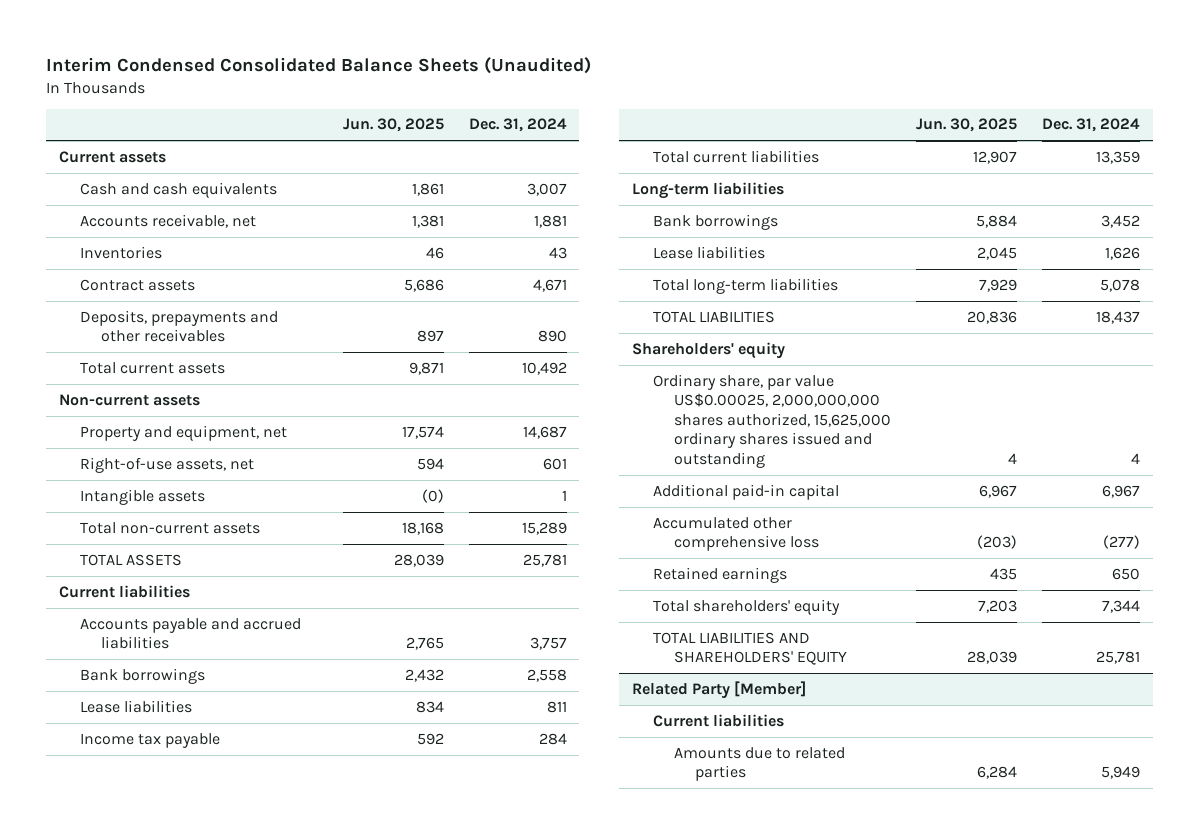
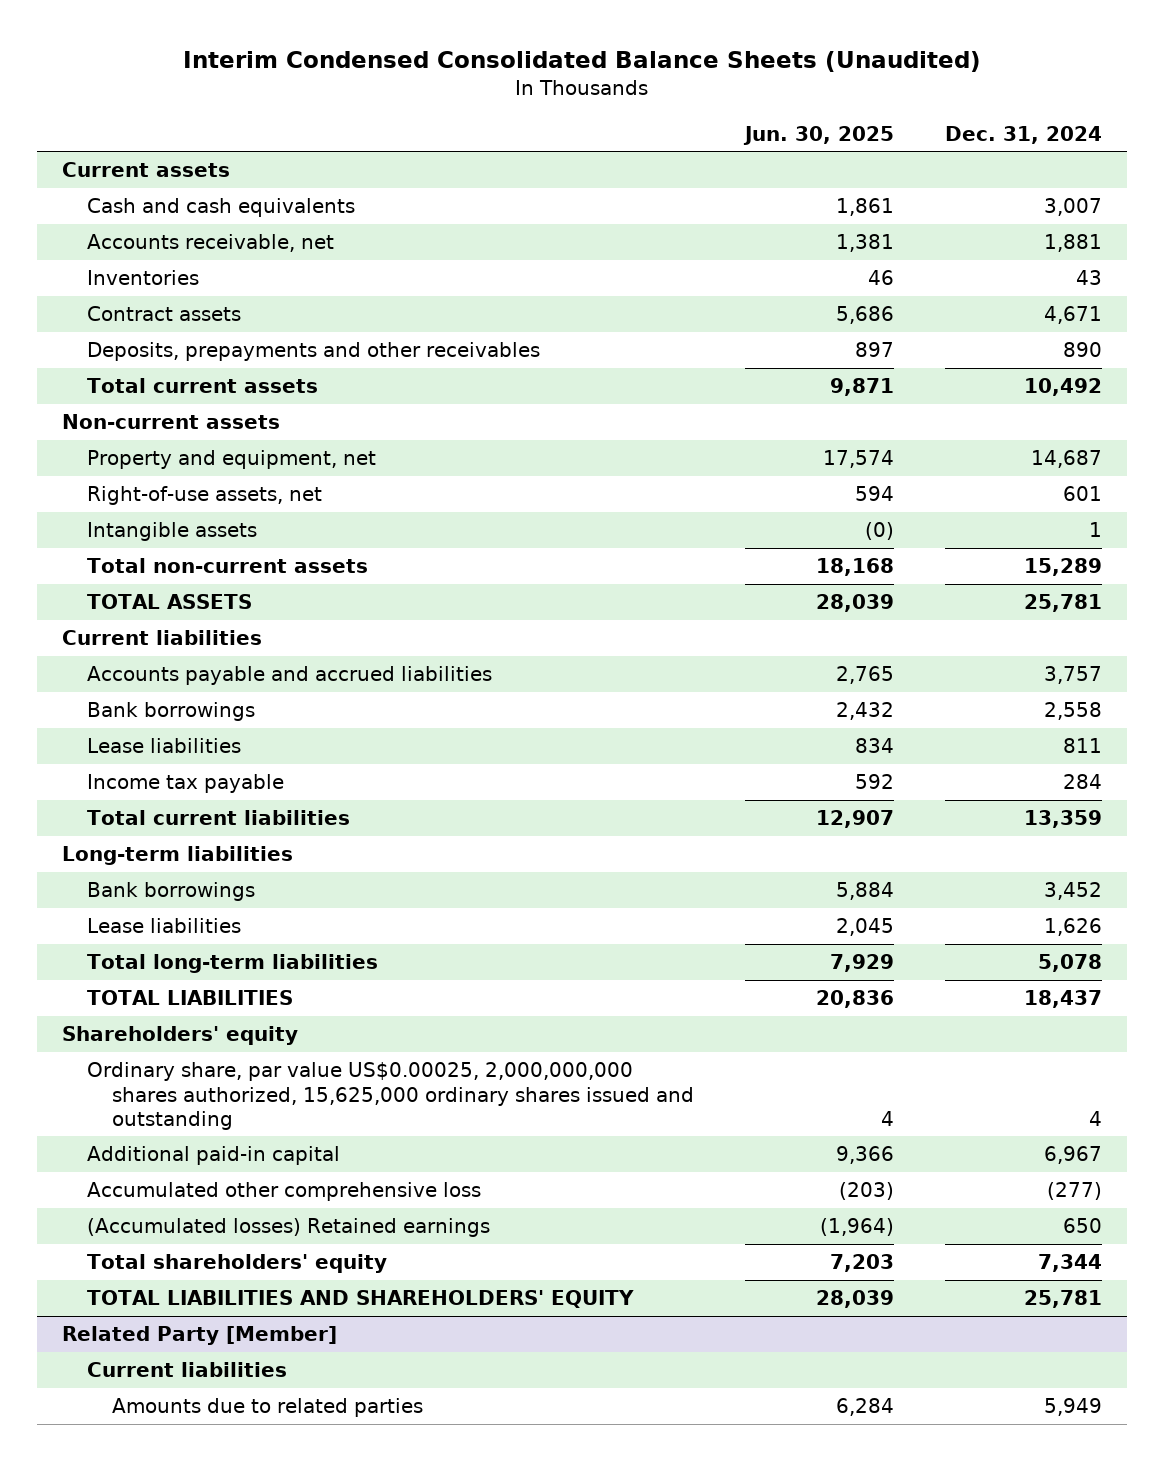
[979,484,1018,498] 6,967 -> [835,1146,894,1165] 9,366
[652,566,787,583] Retained earnings -> [87,1218,491,1238] (Accumulated losses) Retained earnings
[990,567,1018,580] 435 -> [819,1218,894,1237] (1,964)

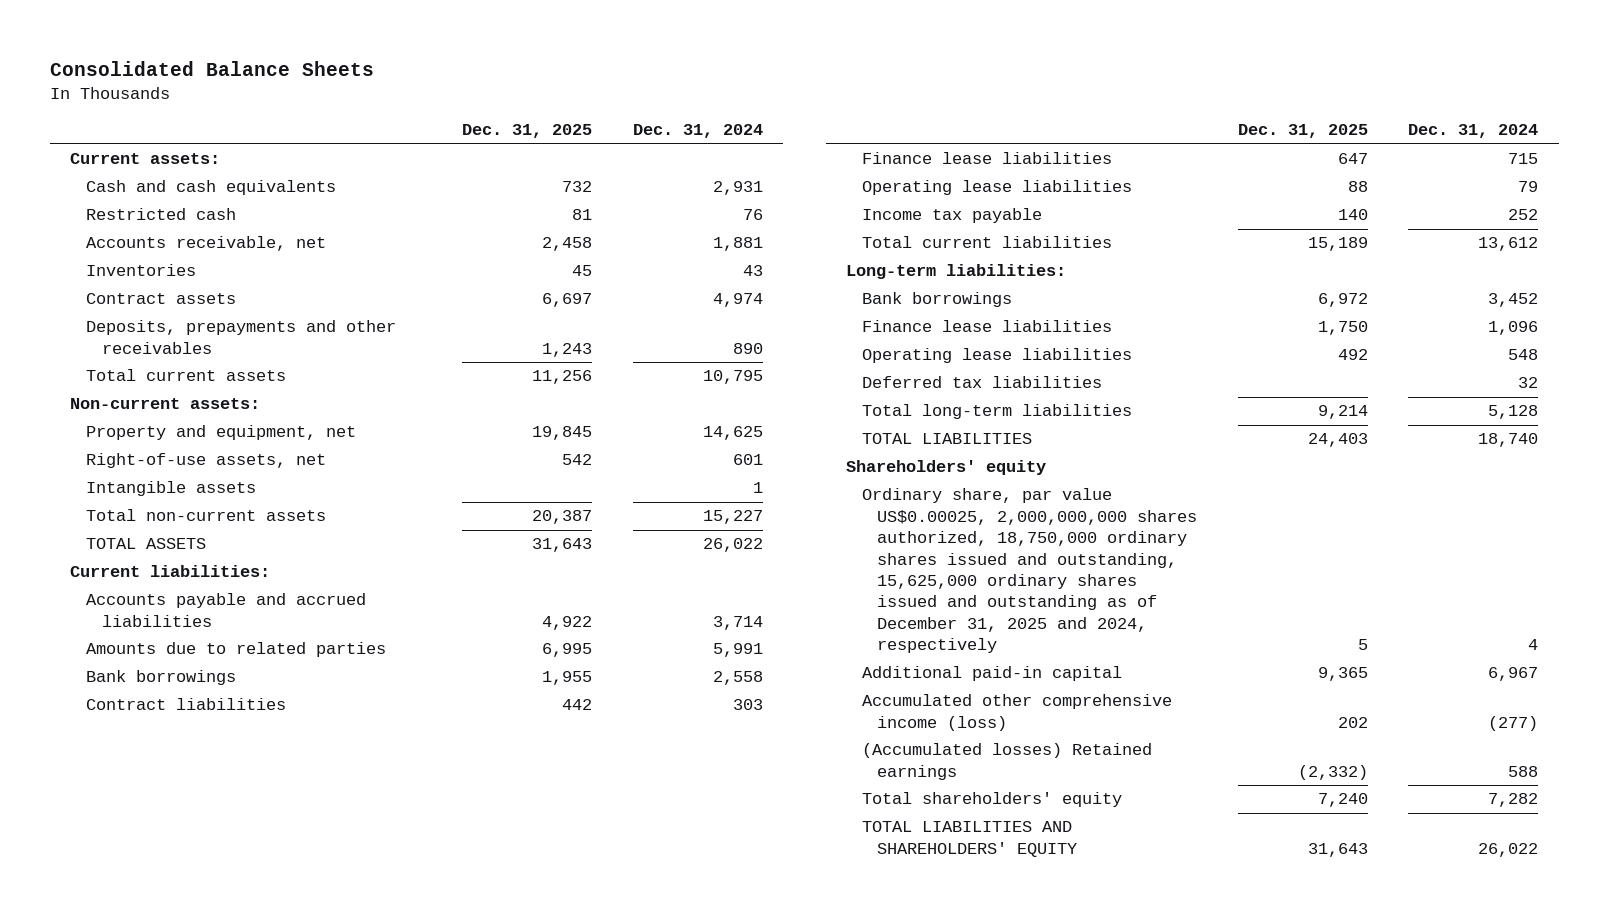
[182,50,981,72] Interim Condensed Consolidated Balance Sheets (Unaudited) -> [50,61,375,77] Consolidated Balance Sheets
[742,125,894,145] Jun. 30, 2025 -> none
none -> [462,124,593,139] Dec. 31, 2025
[62,162,231,178] Current assets -> [70,153,221,165] Current assets:
[1043,198,1102,217] 3,007 -> [712,181,763,196] 2,931
none -> [86,208,237,221] Restricted cash
[1043,306,1102,325] 4,671 -> [712,293,763,308] 4,974
[1023,378,1102,397] 10,492 -> [702,370,763,385] 10,795
[62,414,281,430] Non-current assets -> [70,398,261,410] Non-current assets:
[1030,450,1102,469] 14,687 -> [702,426,763,441] 14,625
[1023,558,1102,577] 15,289 -> [702,510,763,525] 15,227
[1023,594,1102,613] 25,781 -> [702,538,763,553] 26,022
[62,630,263,646] Current liabilities -> [70,565,271,578] Current liabilities:
[1043,666,1102,685] 3,757 -> [712,615,763,630] 3,714
none -> [86,642,387,658] Amounts due to related parties
none -> [86,698,287,711] Contract liabilities
none -> [861,152,1112,165] Finance lease liabilities
[87,738,242,754] Lease liabilities -> [861,180,1132,196] Operating lease liabilities
[1062,738,1102,754] 811 -> [1518,181,1539,193] 79
[1062,774,1102,790] 284 -> [1508,209,1539,221] 252
[1023,810,1102,829] 13,359 -> [1478,237,1539,252] 13,612
[62,846,294,866] Long-term liabilities -> [845,264,1066,280] Long-term liabilities:
none -> [861,320,1112,333] Finance lease liabilities
[87,918,242,934] Lease liabilities -> [861,348,1132,364] Operating lease liabilities
[1043,918,1102,937] 1,626 -> [1508,349,1539,361] 548
none -> [861,376,1102,389] Deferred tax liabilities
[1037,954,1102,973] 5,078 -> [1488,405,1539,420] 5,128
[1023,990,1102,1009] 18,437 -> [1478,433,1539,448] 18,740
[87,1062,694,1130] Ordinary share, par value US$0.00025, 2,000,000,000 shares authorized, 15,625,000 ordinary shares issued and outstanding -> [861,488,1198,654] Ordinary share, par value US$0.00025, 2,000,000,000 shares authorized, 18,750,000 ordinary shares issued and outstanding, 15,625,000 ordinary shares issued and outstanding as of December 31, 2025 and 2024, respectively
[62,1326,338,1346] Related Party [Member] -> none
[87,1362,288,1378] Current liabilities -> none
[111,1398,423,1418] Amounts due to related parties -> none
[87,1182,482,1202] Accumulated other comprehensive loss -> [861,694,1172,731] Accumulated other comprehensive income (loss)
[1062,1218,1102,1234] 650 -> [1508,765,1539,777] 588
[1037,1254,1102,1273] 7,344 -> [1488,793,1539,808] 7,282
[1023,1290,1102,1309] 25,781 -> [1478,842,1539,857] 26,022

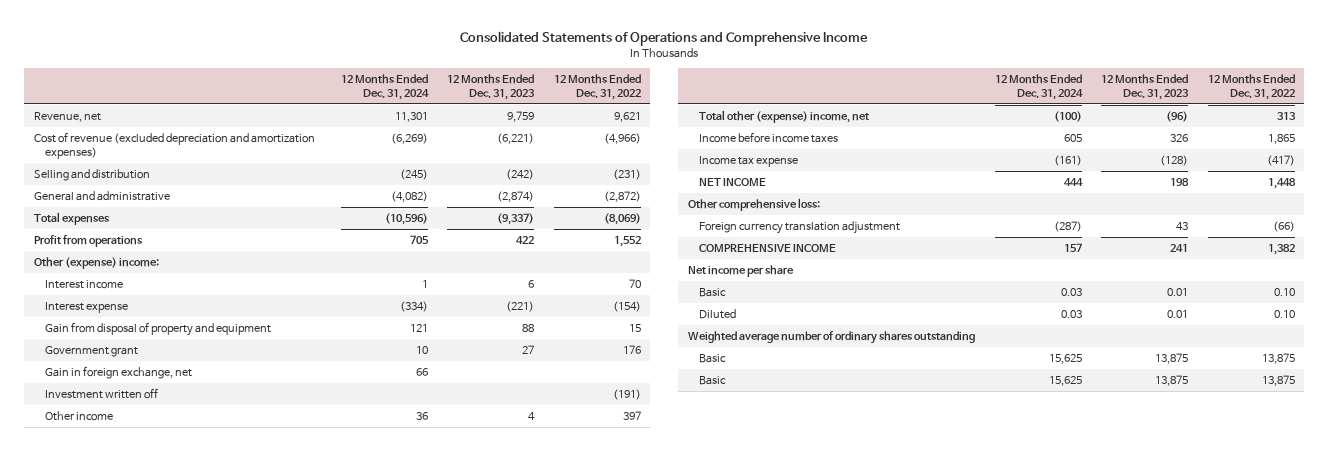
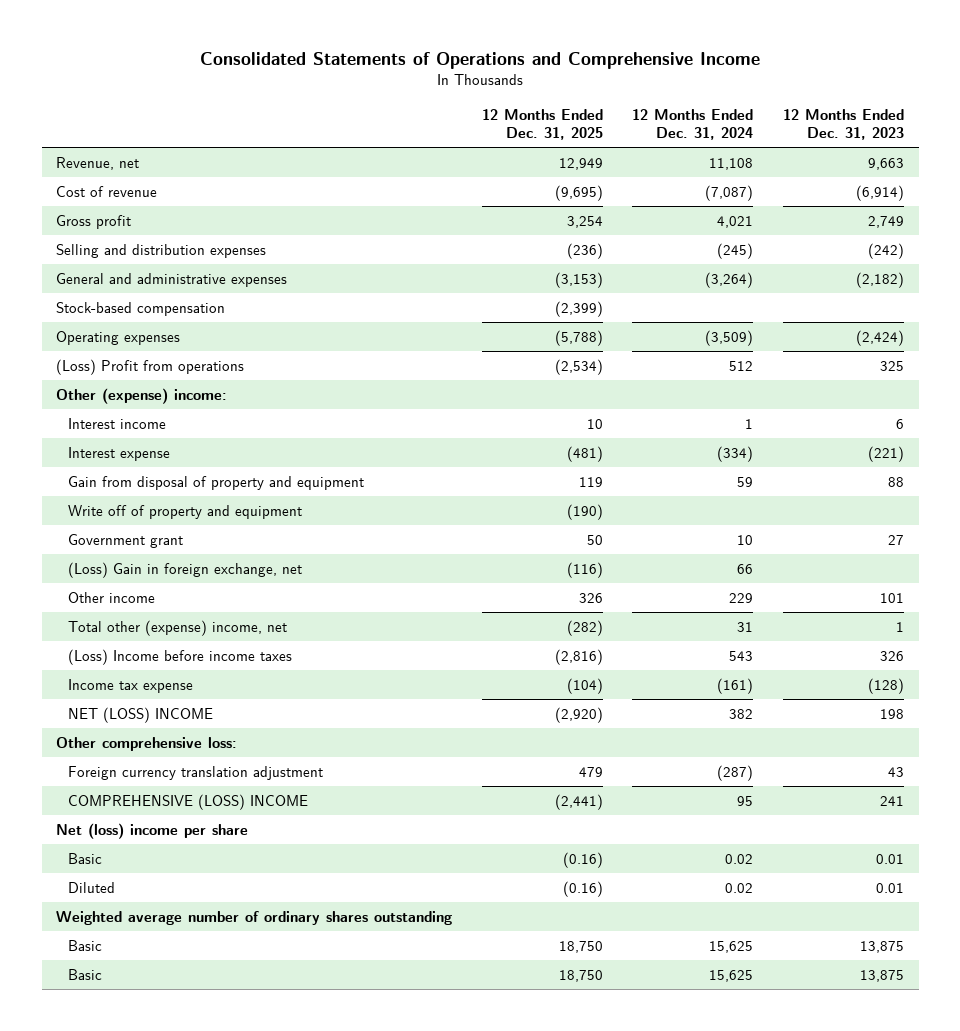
[553,73,641,100] 12 Months Ended Dec. 31, 2022 -> none
none -> [481,109,603,140] 12 Months Ended Dec. 31, 2025
[33,212,110,226] Total expenses -> none
[394,112,428,123] 11,301 -> [709,157,754,170] 11,108
[507,111,535,123] 9,759 -> [867,157,904,170] 9,663
[33,132,315,159] Cost of revenue (excluded depreciation and amortization expenses) -> [56,185,158,197] Cost of revenue
[390,133,428,145] (6,269) -> [705,184,754,201] (7,087)
[497,133,535,145] (6,221) -> [855,184,904,201] (6,914)
none -> [56,214,132,229] Gross profit
[33,169,150,182] Selling and distribution -> [56,243,267,258] Selling and distribution expenses
[33,191,170,202] General and administrative -> [56,272,288,287] General and administrative expenses
[390,191,428,203] (4,082) -> [705,271,754,288] (3,264)
[497,191,535,203] (2,874) -> [855,271,904,288] (2,182)
none -> [56,301,226,316] Stock-based compensation
none -> [56,330,181,345] Operating expenses
[33,235,143,248] Profit from operations -> [56,358,245,375] (Loss) Profit from operations
[409,235,429,245] 705 -> [729,360,754,371] 512
[516,236,535,245] 422 -> [879,360,904,371] 325
[409,324,428,333] 121 -> [737,476,754,487] 59
none -> [68,504,303,519] Write off of property and equipment
[45,388,159,400] Investment written off -> none
[45,366,193,380] Gain in foreign exchange, net -> [68,561,303,578] (Loss) Gain in foreign exchange, net
[415,412,428,421] 36 -> [729,592,754,603] 229
[528,412,536,421] 4 -> [879,592,904,603] 101
[1053,111,1082,123] (100) -> [737,621,754,632] 31
[1166,111,1189,123] (96) -> [895,621,904,632] 1
[699,132,839,144] Income before income taxes -> [68,648,293,665] (Loss) Income before income taxes
[1063,134,1082,143] 605 -> [729,650,754,661] 543
[699,178,767,187] NET INCOME -> [68,706,214,723] NET (LOSS) INCOME
[1063,178,1083,187] 444 -> [729,708,754,719] 382
[699,244,837,253] COMPREHENSIVE INCOME -> [68,793,309,810] COMPREHENSIVE (LOSS) INCOME
[1063,243,1082,253] 157 -> [737,795,754,806] 95
[688,265,795,278] Net income per share -> [56,822,249,839] Net (loss) income per share
[1060,288,1082,297] 0.03 -> [725,853,754,864] 0.02
[1060,310,1082,319] 0.03 -> [725,882,754,893] 0.02

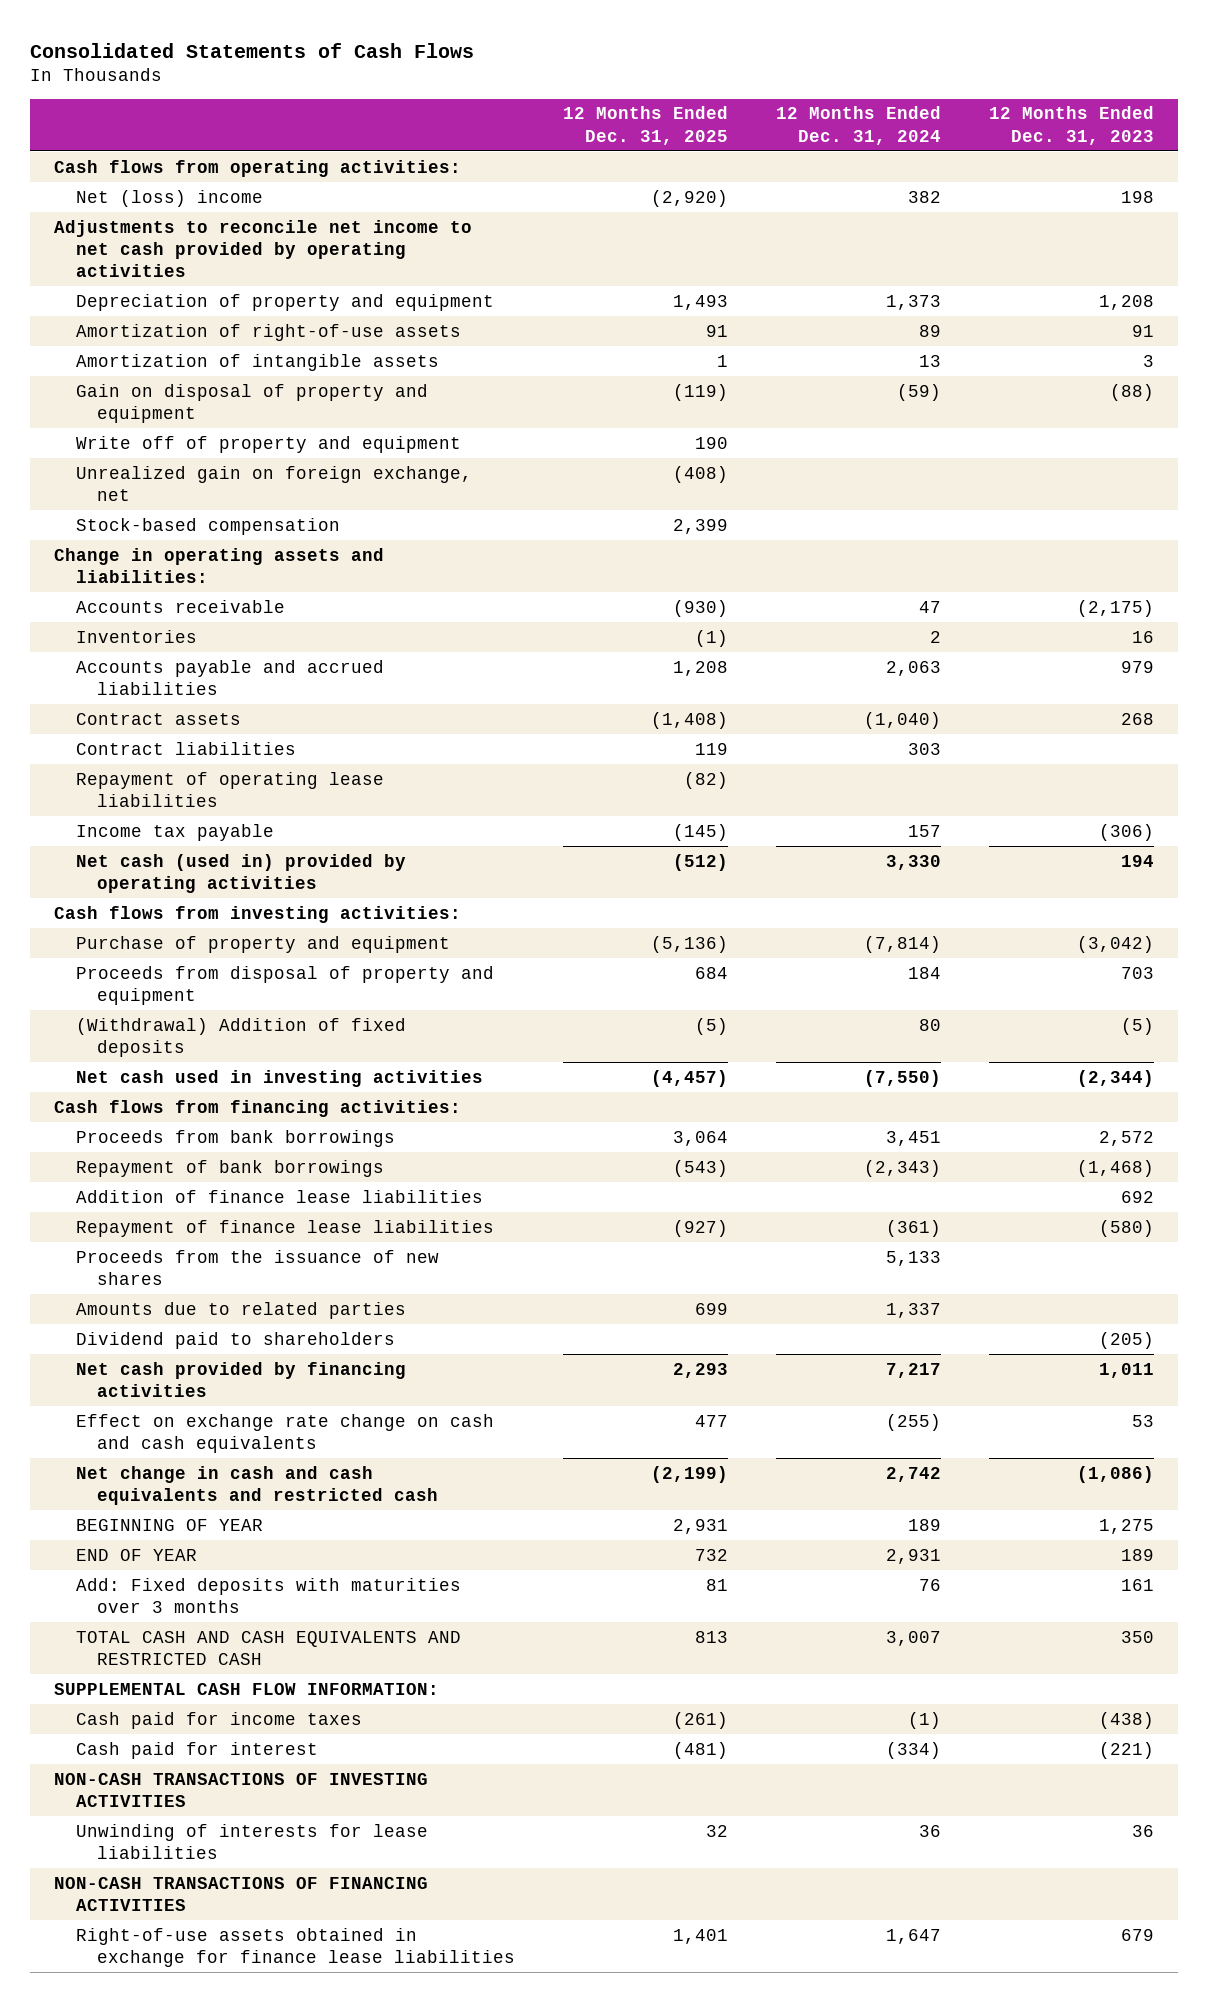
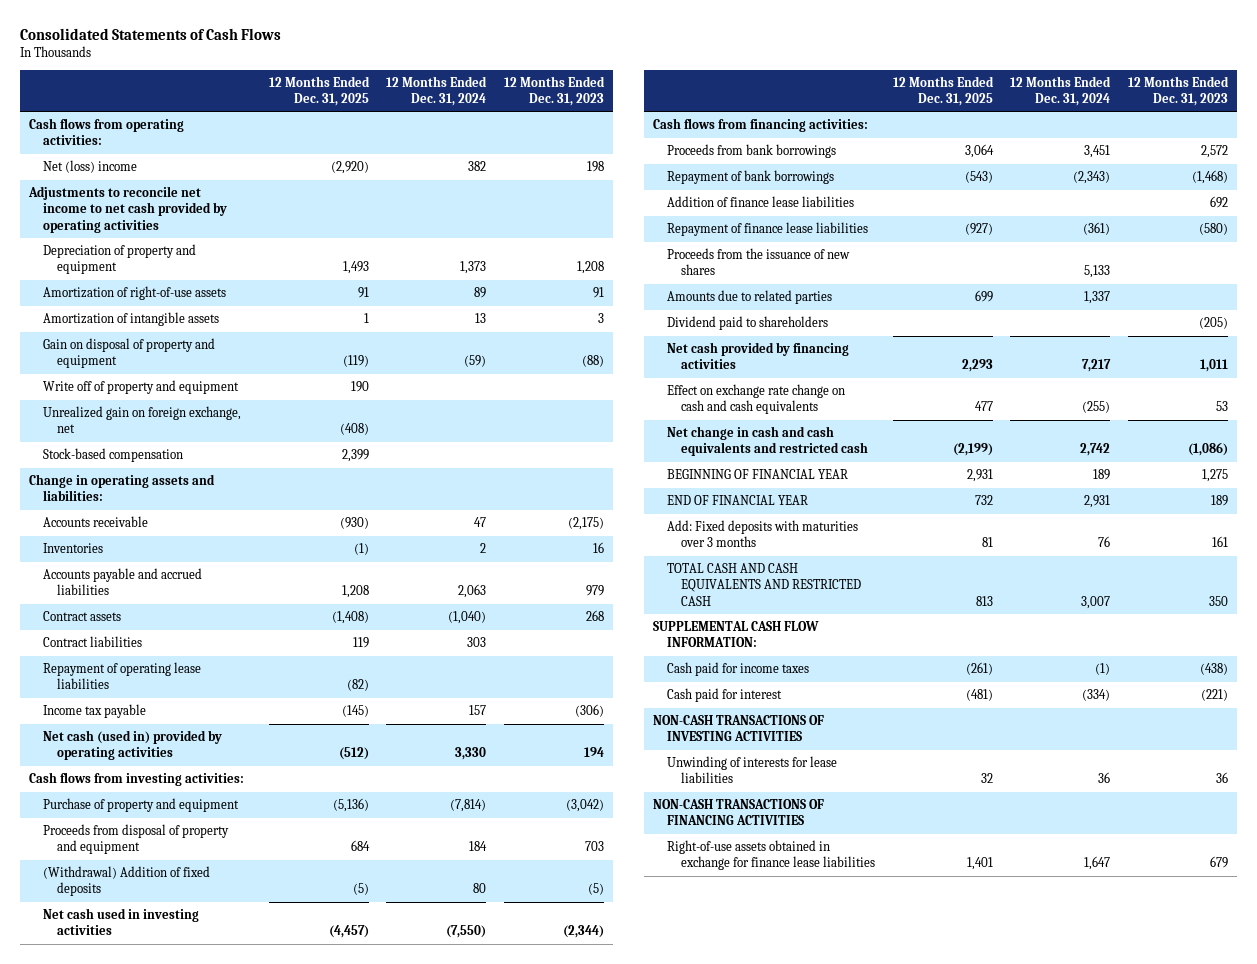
[75,1518,263,1531] BEGINNING OF YEAR -> [667,469,849,480] BEGINNING OF FINANCIAL YEAR
[75,1548,197,1561] END OF YEAR -> [667,495,809,506] END OF FINANCIAL YEAR

